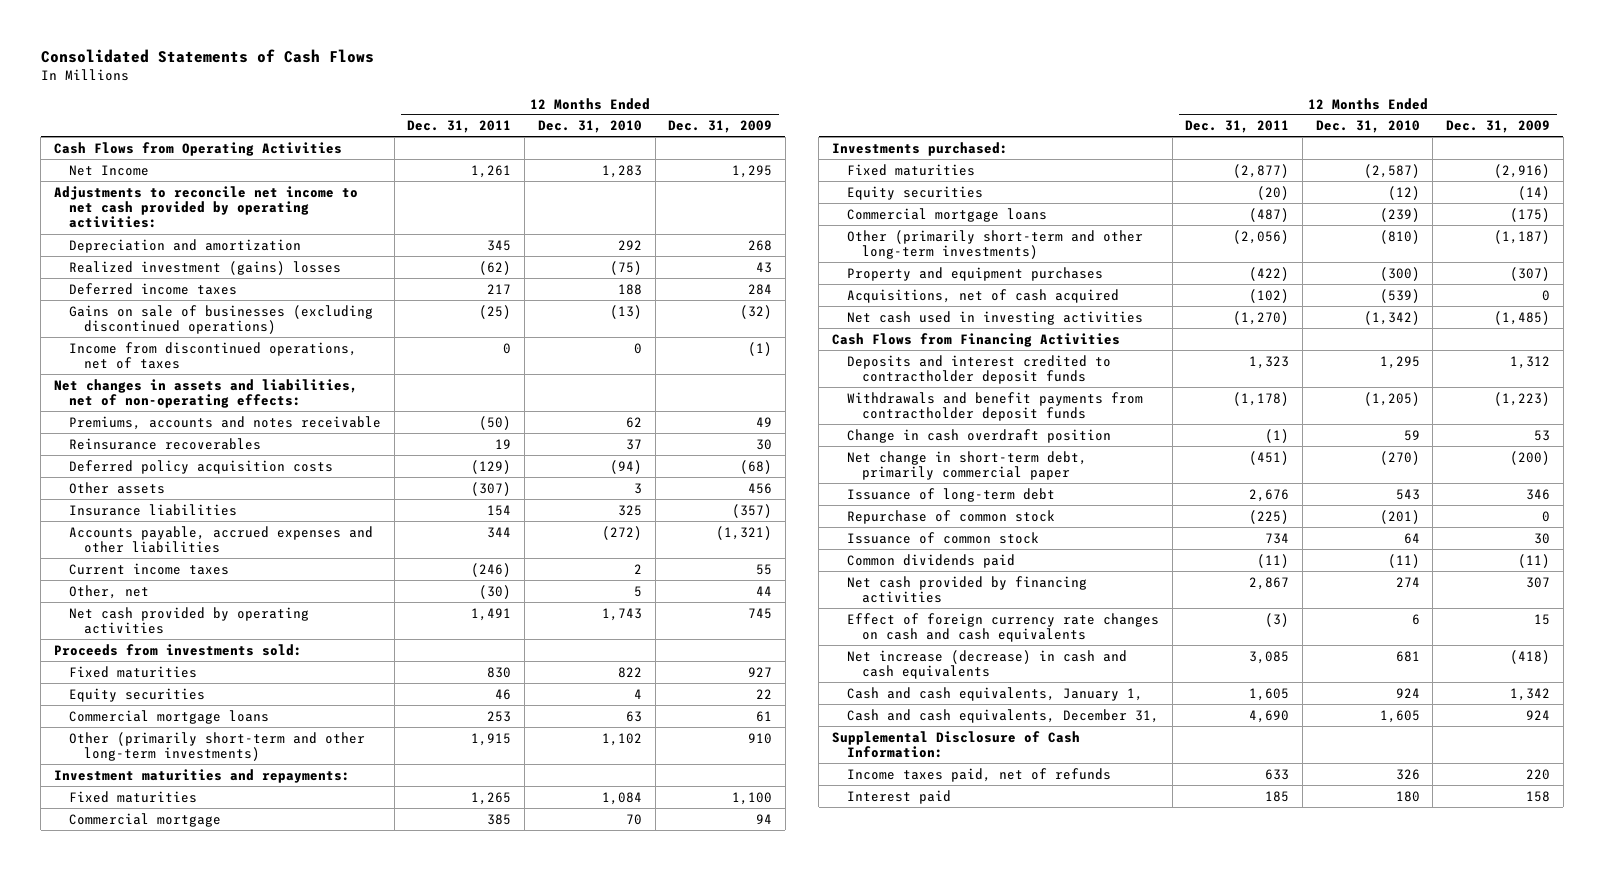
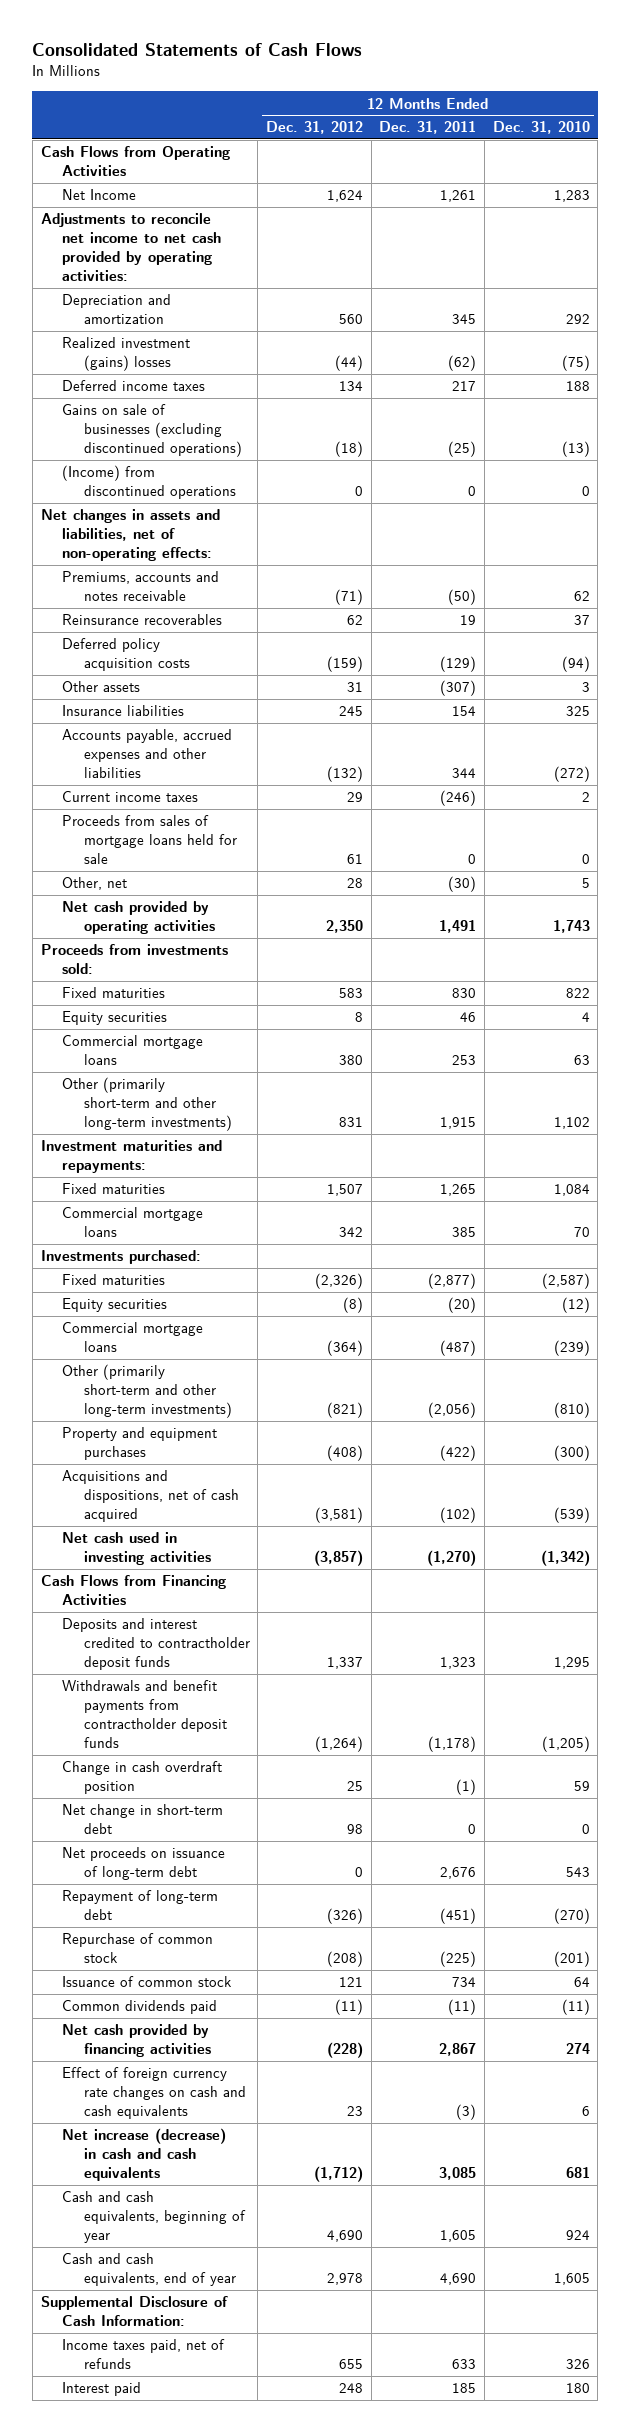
[668,120,773,134] Dec. 31, 2009 -> none
none -> [266,121,364,135] Dec. 31, 2012
[69,341,358,369] Income from discontinued operations, net of taxes -> [62,465,236,500] (Income) from discontinued operations
none -> [62,815,237,865] Proceeds from sales of mortgage loans held for sale
[69,812,222,827] Commercial mortgage -> [62,1207,204,1238] Commercial mortgage loans
[846,288,1119,303] Acquisitions, net of cash acquired -> [62,1470,239,1523] Acquisitions and dispositions, net of cash acquired
[846,450,1087,480] Net change in short-term debt, primarily commercial paper -> [62,1804,224,1835] Net change in short-term debt
[1249,450,1290,465] (451) -> [468,1824,477,1835] 0
[1379,450,1420,465] (270) -> [581,1824,590,1835] 0
[846,487,1055,502] Issuance of long-term debt -> [62,1847,226,1881] Net proceeds on issuance of long-term debt
none -> [62,1890,219,1921] Repayment of long-term debt
[846,686,1143,701] Cash and cash equivalents, January 1, -> [62,2191,246,2244] Cash and cash equivalents, beginning of year
[846,708,1159,723] Cash and cash equivalents, December 31, -> [62,2253,236,2287] Cash and cash equivalents, end of year

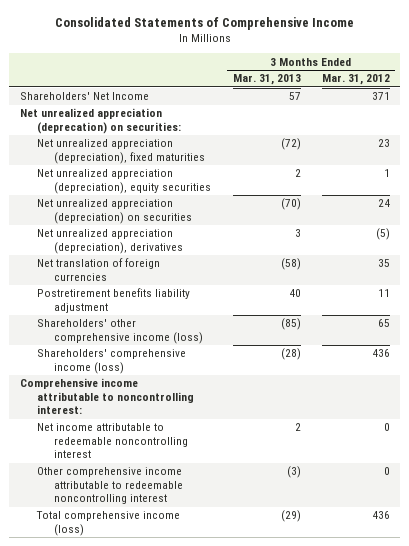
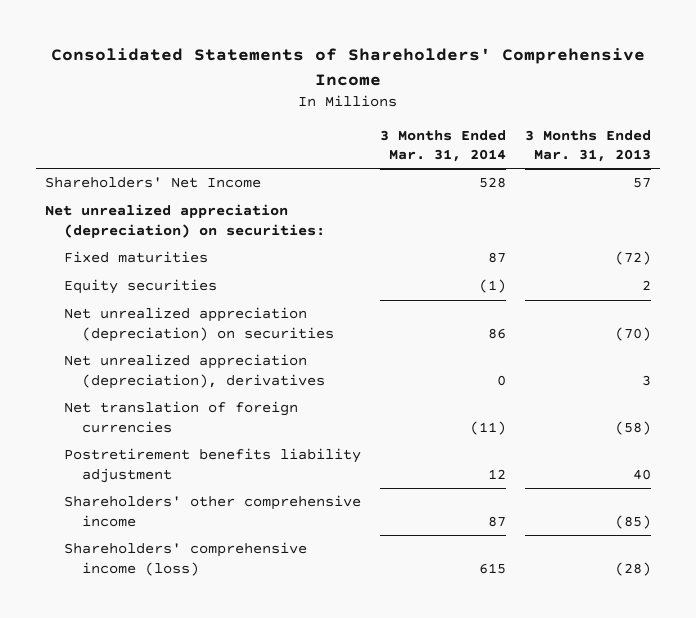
[54,16,354,30] Consolidated Statements of Comprehensive Income -> [51,48,646,86] Consolidated Statements of Shareholders' Comprehensive Income
[321,74,390,86] Mar. 31, 2012 -> none
none -> [379,130,506,163] 3 Months Ended Mar. 31, 2014
[19,108,182,134] Net unrealized appreciation (deprecation) on securities: -> [45,204,325,238] Net unrealized appreciation (depreciation) on securities:
[37,139,206,164] Net unrealized appreciation (depreciation), fixed maturities -> [63,251,208,264] Fixed maturities
[37,169,212,194] Net unrealized appreciation (depreciation), equity securities -> [63,279,217,295] Equity securities
[37,319,204,344] Shareholders' other comprehensive income (loss) -> [63,495,361,527] Shareholders' other comprehensive income
[19,378,195,415] Comprehensive income attributable to noncontrolling interest: -> none
[37,423,189,459] Net income attributable to redeemable noncontrolling interest -> none
[37,467,184,505] Other comprehensive income attributable to redeemable noncontrolling interest -> none
[36,511,181,536] Total comprehensive income (loss) -> none

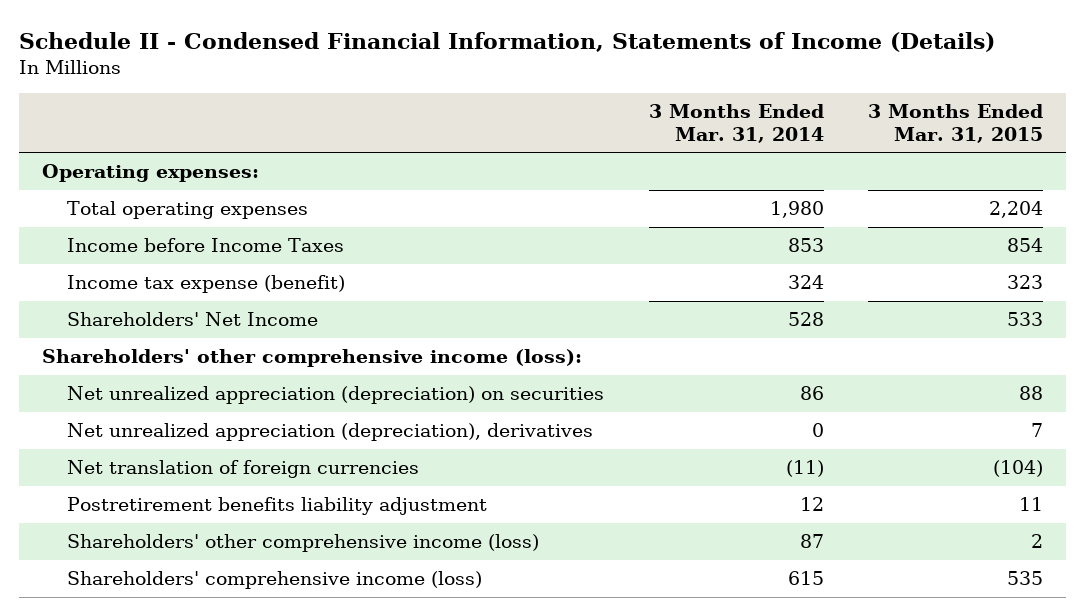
[51,48,646,86] Consolidated Statements of Shareholders' Comprehensive Income -> [19,31,996,52] Schedule II - Condensed Financial Information, Statements of Income (Details)
[524,130,651,163] 3 Months Ended Mar. 31, 2013 -> none
none -> [868,104,1044,143] 3 Months Ended Mar. 31, 2015
none -> [41,164,259,183] Operating expenses:
none -> [67,201,309,220] Total operating expenses
none -> [67,238,345,253] Income before Income Taxes
none -> [67,275,346,294] Income tax expense (benefit)
[45,204,325,238] Net unrealized appreciation (depreciation) on securities: -> none
[63,251,208,264] Fixed maturities -> none
[63,279,217,295] Equity securities -> none
none -> [41,349,582,368] Shareholders' other comprehensive income (loss):
[63,495,361,527] Shareholders' other comprehensive income -> [67,534,540,553] Shareholders' other comprehensive income (loss)

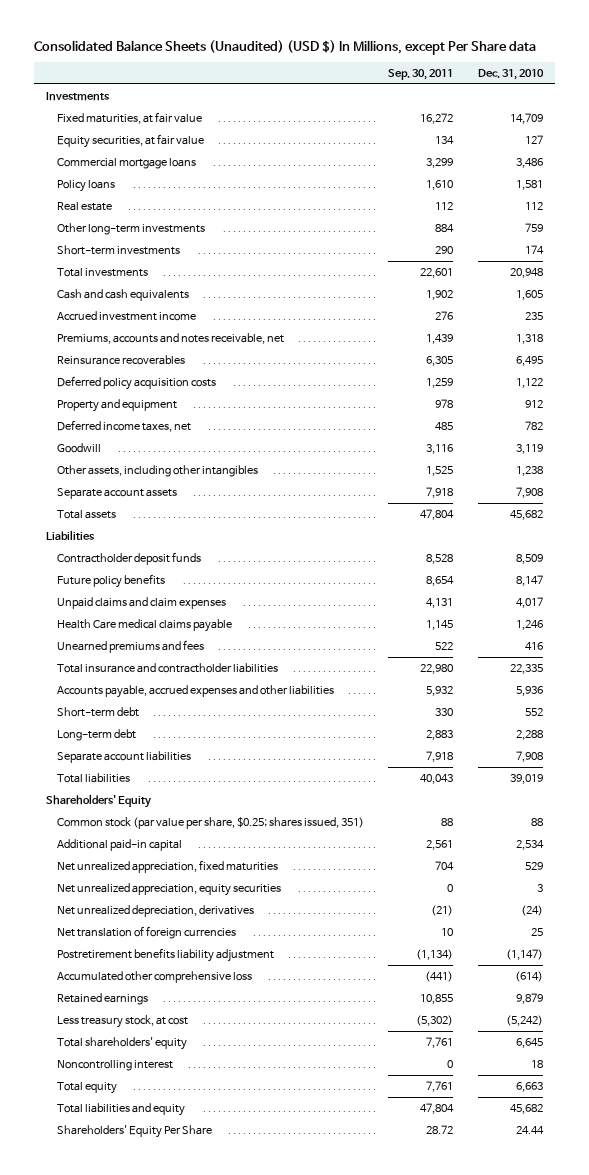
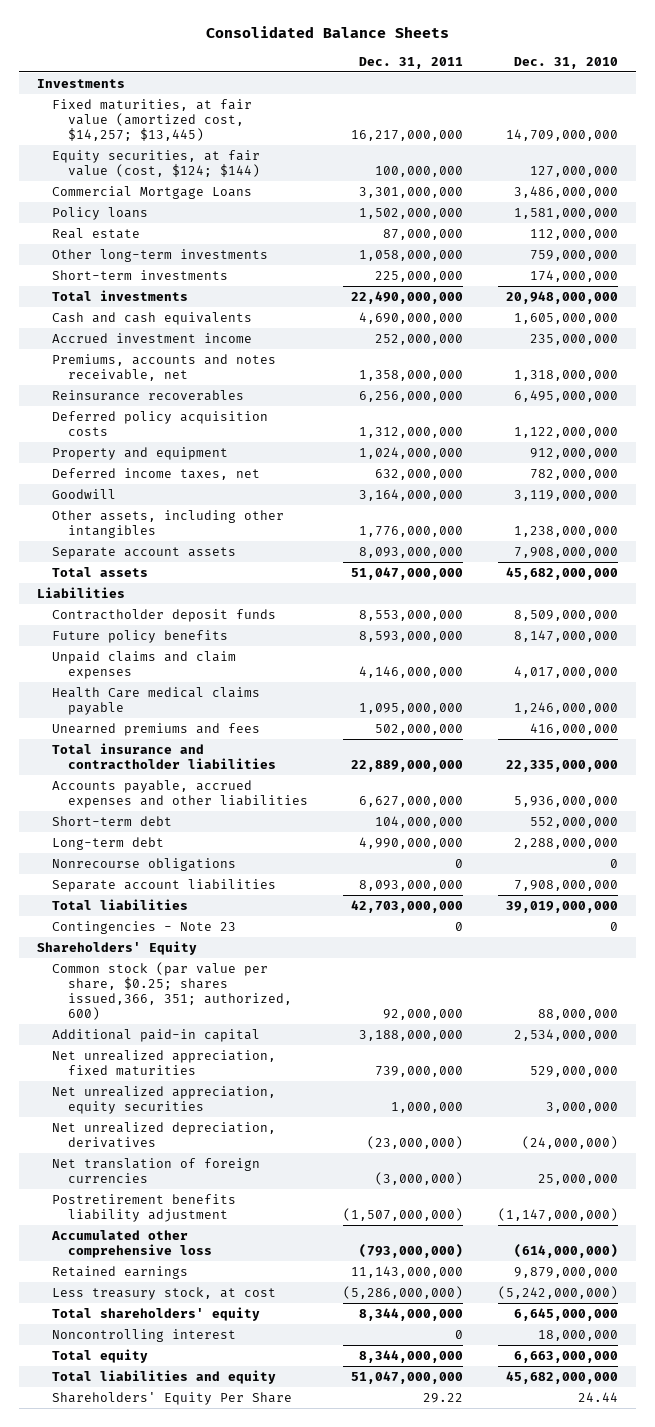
[33,39,536,55] Consolidated Balance Sheets (Unaudited) (USD $) In Millions, except Per Share data -> [205,26,449,39] Consolidated Balance Sheets
[388,68,454,80] Sep. 30, 2011 -> none
none -> [359,56,464,69] Dec. 31, 2011
[56,111,202,124] Fixed maturities, at fair value -> [52,98,253,141] Fixed maturities, at fair value (amortized cost, $14,257; $13,445)
[509,112,543,124] 14,709 -> [506,128,619,141] 14,709,000,000
[56,133,204,148] Equity securities, at fair value -> [52,149,261,177] Equity securities, at fair value (cost, $124; $144)
[524,134,543,144] 127 -> [530,165,619,177] 127,000,000
[56,157,196,169] Commercial mortgage loans -> [52,185,253,199] Commercial Mortgage Loans
[515,157,543,168] 3,486 -> [514,185,619,198] 3,486,000,000
[515,179,543,190] 1,581 -> [514,207,619,219] 1,581,000,000
[524,201,543,210] 112 -> [530,228,619,240] 112,000,000
[524,222,543,232] 759 -> [530,249,619,261] 759,000,000
[524,244,544,254] 174 -> [530,269,619,282] 174,000,000
[509,267,543,278] 20,948 -> [506,290,619,304] 20,948,000,000
[515,289,543,300] 1,605 -> [514,312,619,324] 1,605,000,000
[524,311,543,320] 235 -> [530,333,619,345] 235,000,000
[515,333,543,344] 1,318 -> [514,369,619,381] 1,318,000,000
[515,355,543,366] 6,495 -> [514,389,619,402] 6,495,000,000
[515,377,543,388] 1,122 -> [514,426,619,438] 1,122,000,000
[524,399,543,408] 912 -> [530,447,619,459] 912,000,000
[524,420,543,430] 782 -> [530,468,619,480] 782,000,000
[515,443,543,454] 3,119 -> [514,489,619,501] 3,119,000,000
[515,465,543,476] 1,238 -> [514,525,619,537] 1,238,000,000
[515,486,543,498] 7,908 -> [514,546,619,558] 7,908,000,000
[509,509,543,520] 45,682 -> [506,566,619,580] 45,682,000,000
[515,553,543,564] 8,509 -> [514,609,619,621] 8,509,000,000
[515,574,543,586] 8,147 -> [514,629,619,642] 8,147,000,000
[515,596,543,608] 4,017 -> [514,665,619,678] 4,017,000,000
[515,619,543,630] 1,246 -> [514,701,619,714] 1,246,000,000
[524,641,543,650] 416 -> [530,722,619,735] 416,000,000
[509,663,543,674] 22,335 -> [506,759,619,772] 22,335,000,000
[515,685,543,696] 5,936 -> [514,795,619,807] 5,936,000,000
[524,707,543,716] 552 -> [530,816,619,828] 552,000,000
[515,729,543,740] 2,288 -> [514,837,619,849] 2,288,000,000
none -> [52,857,237,871] Nonrecourse obligations
[515,750,543,762] 7,908 -> [514,879,619,891] 7,908,000,000
[509,773,543,784] 39,019 -> [506,900,619,913] 39,019,000,000
none -> [52,920,237,934] Contingencies - Note 23
[56,816,364,829] Common stock (par value per share, $0.25; shares issued, 351) -> [52,961,292,1021] Common stock (par value per share, $0.25; shares issued,366, 351; authorized, 600)
[530,817,543,826] 88 -> [538,1009,619,1021] 88,000,000
[515,839,544,850] 2,534 -> [514,1028,619,1041] 2,534,000,000
[524,861,543,870] 529 -> [530,1065,619,1077] 529,000,000
[536,883,543,892] 3 -> [546,1101,619,1113] 3,000,000
[520,904,543,916] (24) -> [522,1135,619,1149] (24,000,000)
[530,927,543,936] 25 -> [538,1173,619,1185] 25,000,000
[505,948,543,960] (1,147) -> [498,1207,619,1221] (1,147,000,000)
[514,970,543,982] (614) -> [514,1243,619,1258] (614,000,000)
[515,992,543,1004] 9,879 -> [514,1266,619,1278] 9,879,000,000
[505,1014,543,1026] (5,242) -> [498,1285,619,1299] (5,242,000,000)
[515,1037,543,1048] 6,645 -> [514,1307,619,1321] 6,645,000,000
[530,1059,543,1068] 18 -> [538,1329,619,1341] 18,000,000
[515,1081,543,1092] 6,663 -> [514,1350,619,1363] 6,663,000,000
[509,1103,543,1114] 45,682 -> [506,1370,619,1384] 45,682,000,000

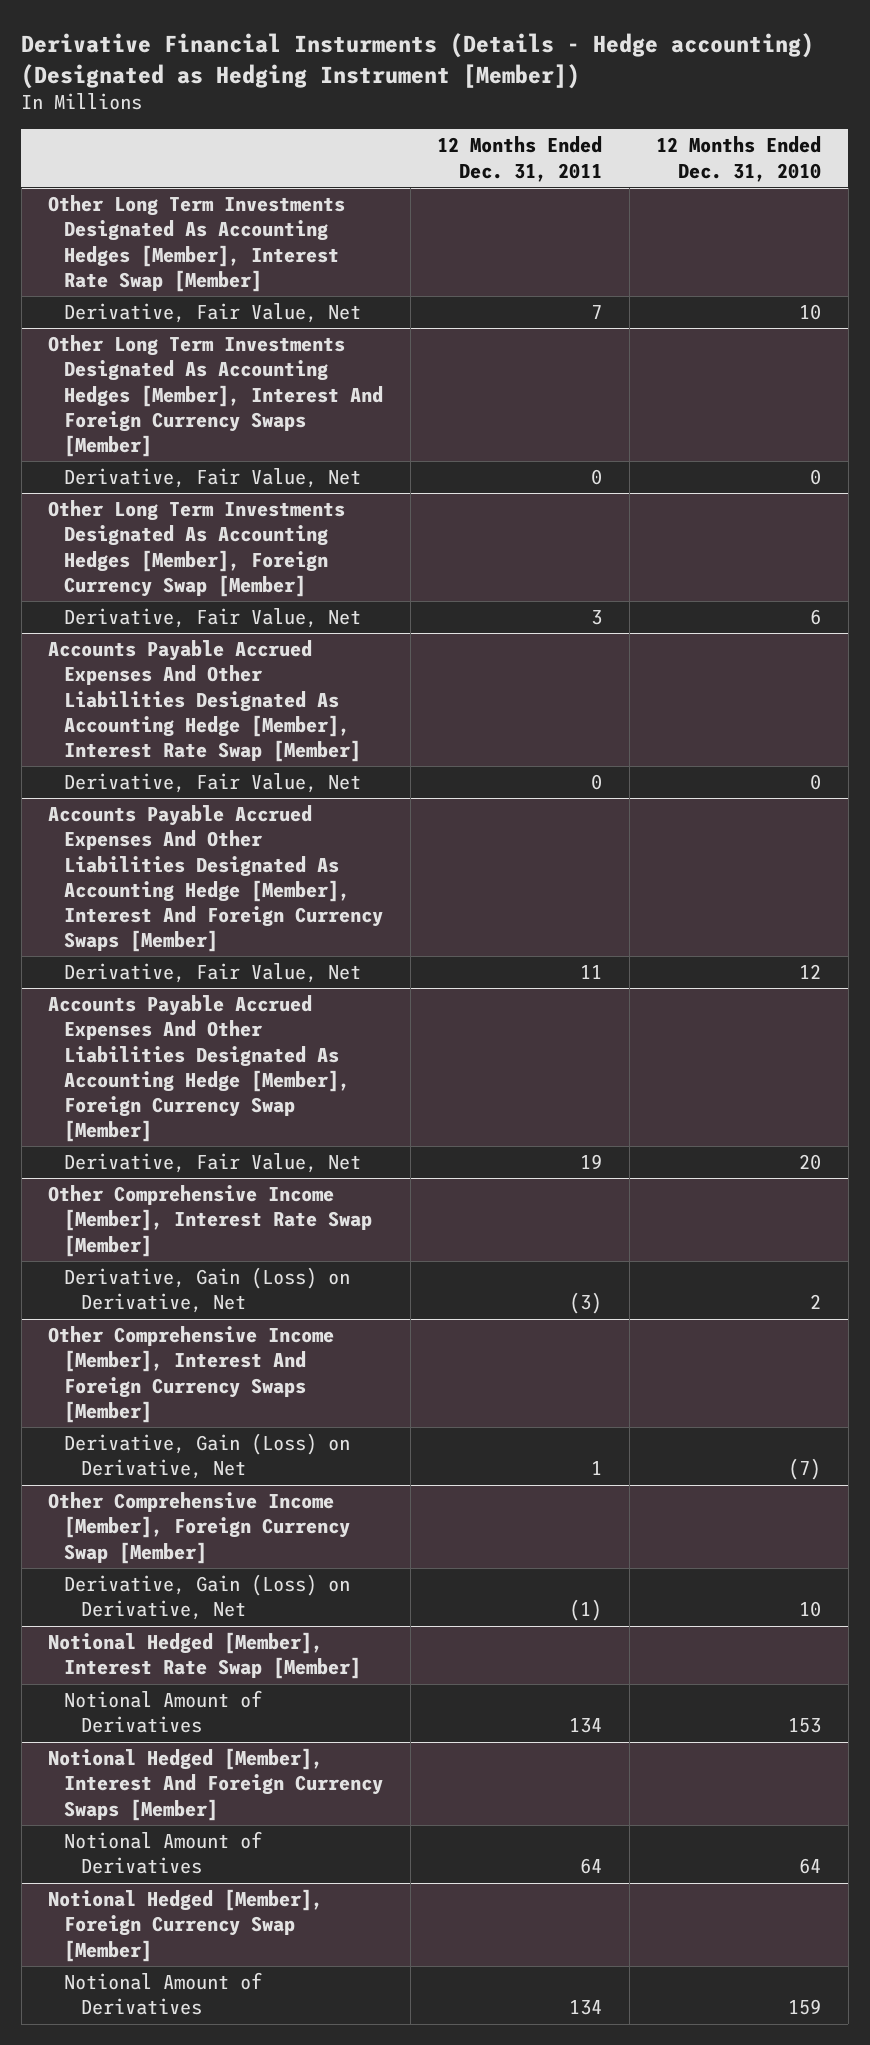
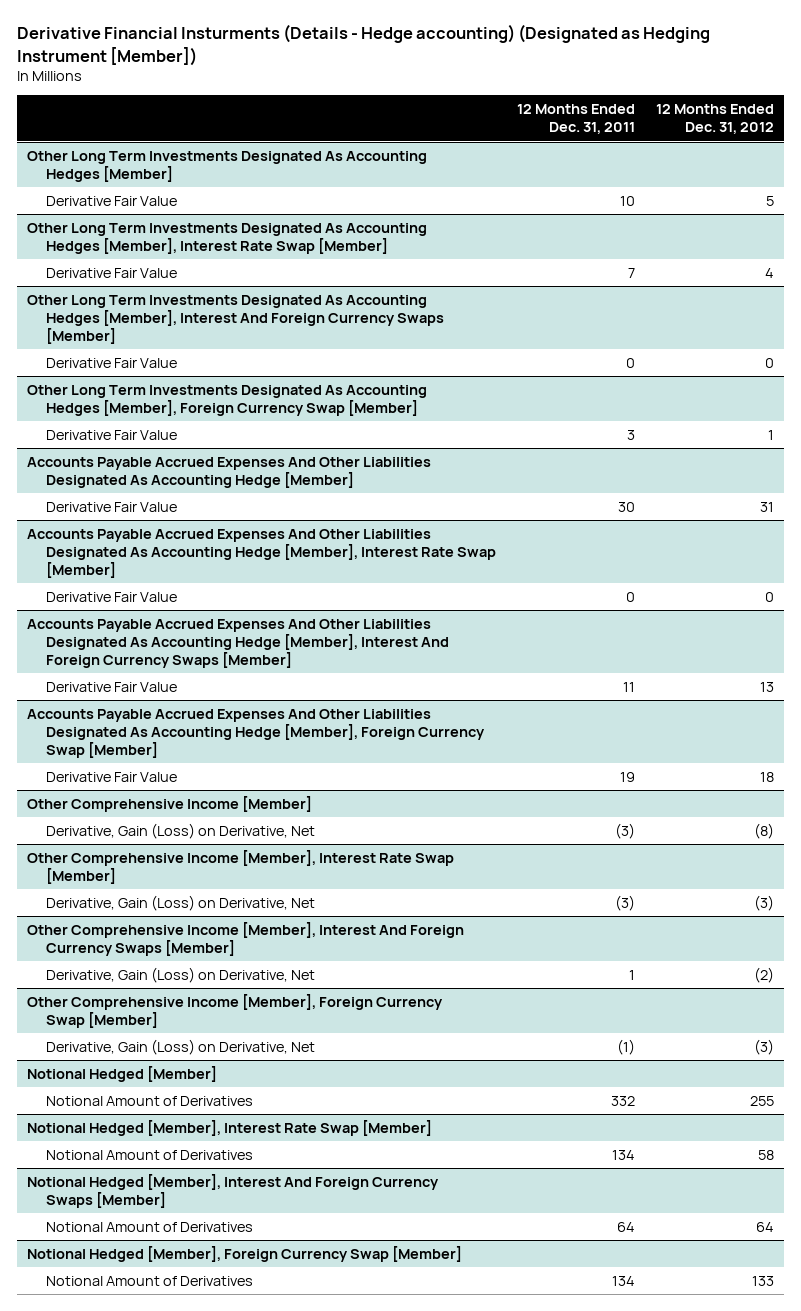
[656,136,822,182] 12 Months Ended Dec. 31, 2010 -> none
none -> [655,104,774,135] 12 Months Ended Dec. 31, 2012
none -> [27,150,428,182] Other Long Term Investments Designated As Accounting Hedges [Member]
none -> [46,195,178,206] Derivative Fair Value
[64,303,362,324] Derivative, Fair Value, Net -> [46,267,178,278] Derivative Fair Value
[64,468,362,489] Derivative, Fair Value, Net -> [46,357,178,368] Derivative Fair Value
[64,608,362,629] Derivative, Fair Value, Net -> [46,429,178,440] Derivative Fair Value
none -> [27,456,432,488] Accounts Payable Accrued Expenses And Other Liabilities Designated As Accounting Hedge [Member]
none -> [46,501,178,512] Derivative Fair Value
[64,773,362,794] Derivative, Fair Value, Net -> [46,591,178,602] Derivative Fair Value
[64,963,362,984] Derivative, Fair Value, Net -> [46,681,178,692] Derivative Fair Value
[64,1153,362,1174] Derivative, Fair Value, Net -> [46,771,178,782] Derivative Fair Value
none -> [27,795,313,812] Other Comprehensive Income [Member]
none -> [46,822,316,839] Derivative, Gain (Loss) on Derivative, Net
none -> [27,1065,218,1082] Notional Hedged [Member]
none -> [46,1095,254,1106] Notional Amount of Derivatives

